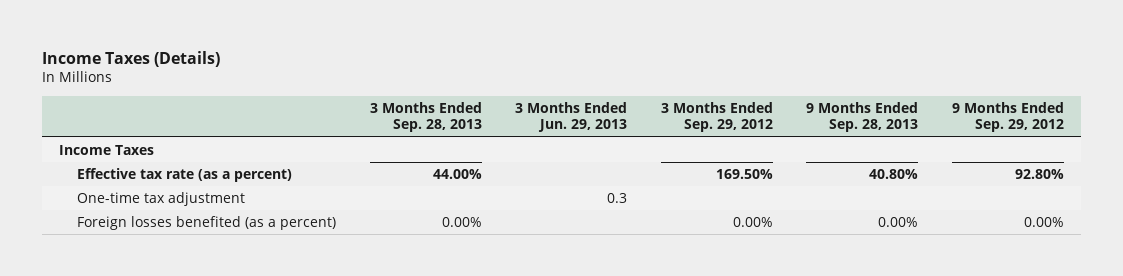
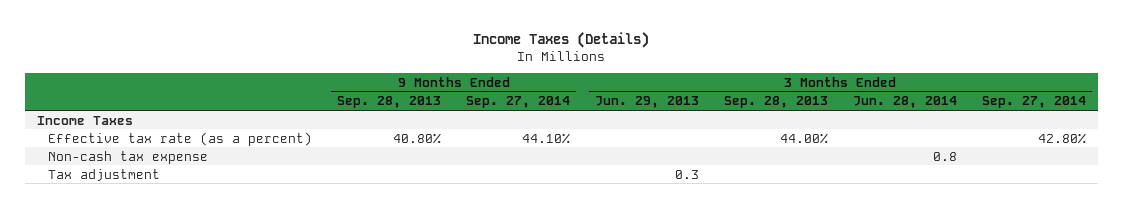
[660,101,773,133] 3 Months Ended Sep. 29, 2012 -> none
[952,101,1065,133] 9 Months Ended Sep. 29, 2012 -> none
none -> [466,96,571,109] Sep. 27, 2014
none -> [852,96,957,109] Jun. 28, 2014
none -> [981,96,1086,109] Sep. 27, 2014
[77,215,337,230] Foreign losses benefited (as a percent) -> none
none -> [48,150,209,164] Non-cash tax expense
[77,191,246,206] One-time tax adjustment -> [48,168,161,181] Tax adjustment

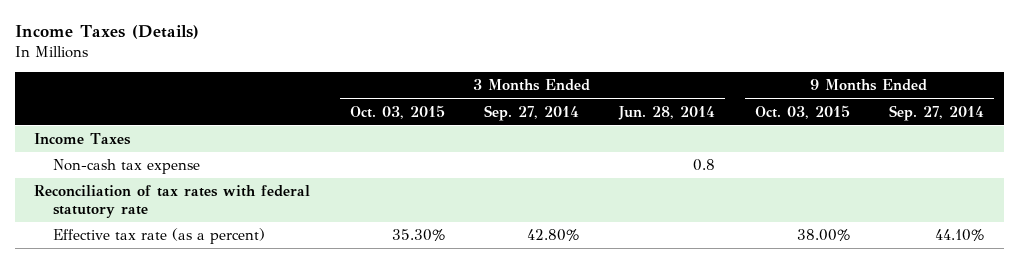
[337,96,442,109] Sep. 28, 2013 -> none
[595,96,700,109] Jun. 29, 2013 -> none
[723,96,828,109] Sep. 28, 2013 -> none
none -> [349,104,445,119] Oct. 03, 2015
none -> [754,104,850,119] Oct. 03, 2015
[48,168,161,181] Tax adjustment -> none
none -> [34,185,311,219] Reconciliation of tax rates with federal statutory rate
[48,131,313,146] Effective tax rate (as a percent) -> [52,228,265,245] Effective tax rate (as a percent)

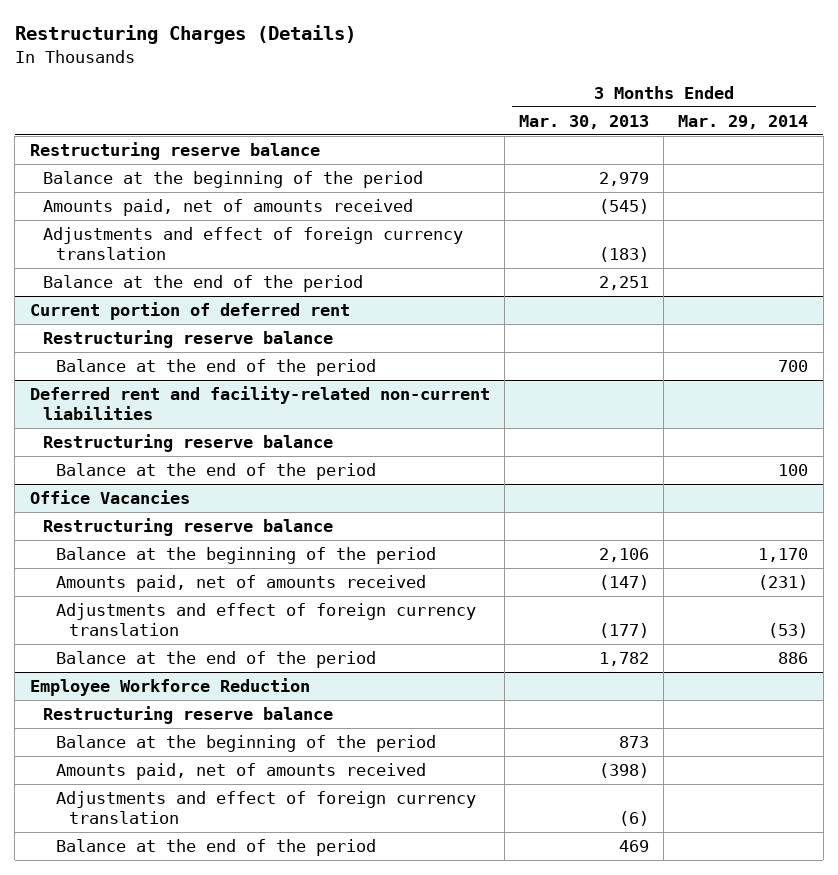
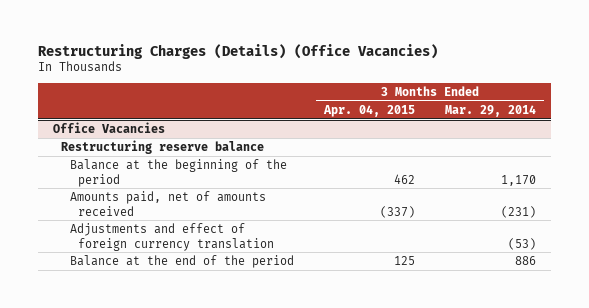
[14,25,356,45] Restructuring Charges (Details) -> [37,43,438,59] Restructuring Charges (Details) (Office Vacancies)
[519,114,650,129] Mar. 30, 2013 -> none
none -> [322,104,415,117] Apr. 04, 2015
[29,141,320,160] Restructuring reserve balance -> none
[42,170,423,188] Balance at the beginning of the period -> none
[42,198,413,216] Amounts paid, net of amounts received -> none
[42,226,463,260] Adjustments and effect of foreign currency translation -> none
[42,274,363,292] Balance at the end of the period -> none
[29,301,350,320] Current portion of deferred rent -> none
[42,329,333,348] Restructuring reserve balance -> none
[55,358,376,376] Balance at the end of the period -> none
[29,385,490,420] Deferred rent and facility-related non-current liabilities -> none
[42,433,333,452] Restructuring reserve balance -> none
[55,462,376,480] Balance at the end of the period -> none
[29,677,310,696] Employee Workforce Reduction -> none
[42,705,333,724] Restructuring reserve balance -> none
[55,734,436,752] Balance at the beginning of the period -> none
[55,762,426,780] Amounts paid, net of amounts received -> none
[55,790,476,824] Adjustments and effect of foreign currency translation -> none
[55,838,376,856] Balance at the end of the period -> none

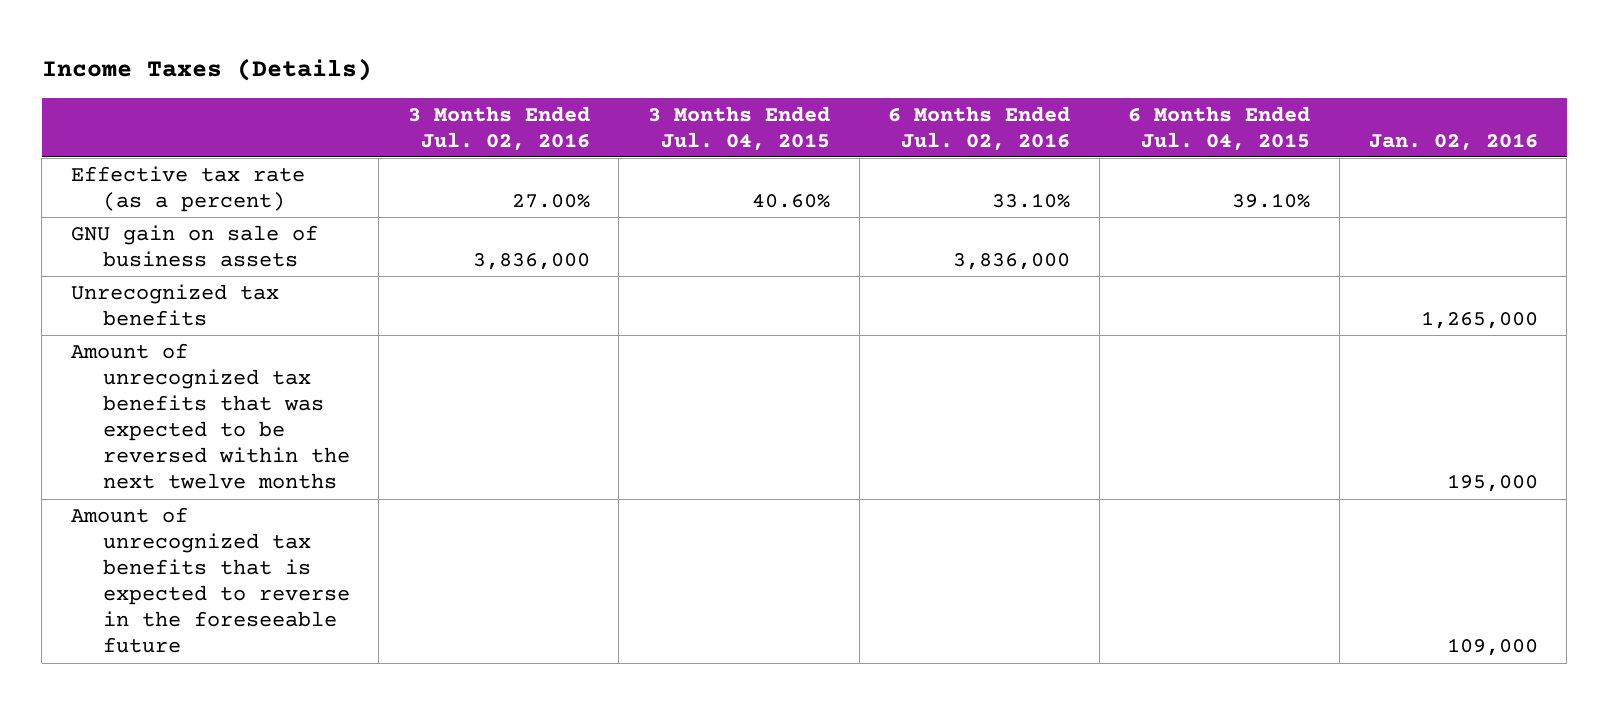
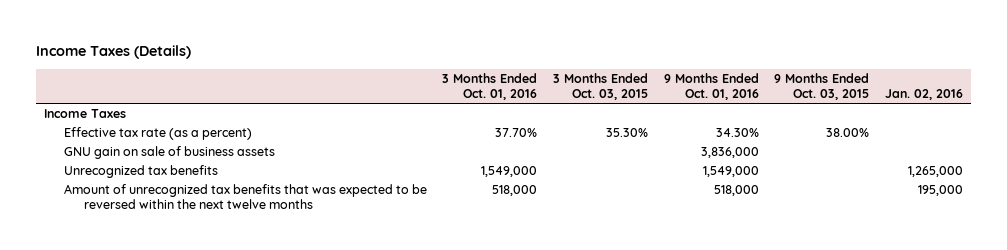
[407,105,590,151] 3 Months Ended Jul. 02, 2016 -> none
[647,105,830,151] 3 Months Ended Jul. 04, 2015 -> none
[888,105,1071,151] 6 Months Ended Jul. 02, 2016 -> none
[1128,105,1311,151] 6 Months Ended Jul. 04, 2015 -> none
none -> [442,72,538,101] 3 Months Ended Oct. 01, 2016
none -> [553,72,649,101] 3 Months Ended Oct. 03, 2015
none -> [663,72,759,101] 9 Months Ended Oct. 01, 2016
none -> [774,72,870,101] 9 Months Ended Oct. 03, 2015
none -> [44,108,127,118] Income Taxes
[71,506,350,654] Amount of unrecognized tax benefits that is expected to reverse in the foreseeable future -> none

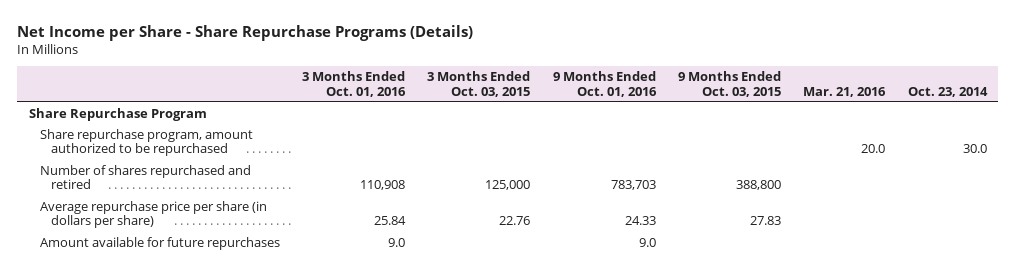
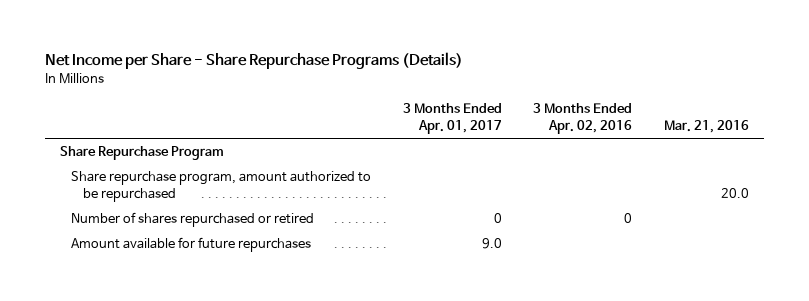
[302,71,407,97] 3 Months Ended Oct. 01, 2016 -> none
[427,71,531,97] 3 Months Ended Oct. 03, 2015 -> none
[552,71,657,97] 9 Months Ended Oct. 01, 2016 -> none
[677,71,781,97] 9 Months Ended Oct. 03, 2015 -> none
[907,86,988,97] Oct. 23, 2014 -> none
none -> [402,103,502,135] 3 Months Ended Apr. 01, 2017
none -> [533,103,633,135] 3 Months Ended Apr. 02, 2016
[39,201,267,229] Average repurchase price per share (in dollars per share) -> none
[39,165,251,190] Number of shares repurchased and retired -> [71,212,315,228] Number of shares repurchased or retired

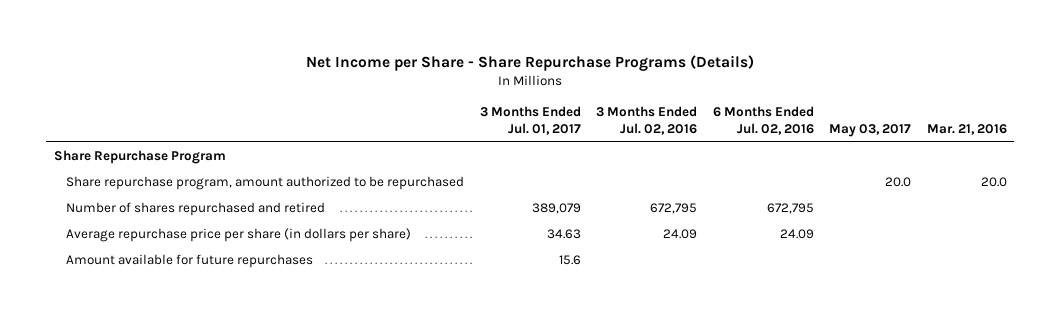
[402,103,502,135] 3 Months Ended Apr. 01, 2017 -> none
[533,103,633,135] 3 Months Ended Apr. 02, 2016 -> none
none -> [479,105,581,136] 3 Months Ended Jul. 01, 2017
none -> [596,105,698,136] 3 Months Ended Jul. 02, 2016
none -> [712,105,814,136] 6 Months Ended Jul. 02, 2016
none -> [829,124,912,138] May 03, 2017
[71,212,315,228] Number of shares repurchased or retired -> [66,202,326,217] Number of shares repurchased and retired
none -> [66,228,412,243] Average repurchase price per share (in dollars per share)

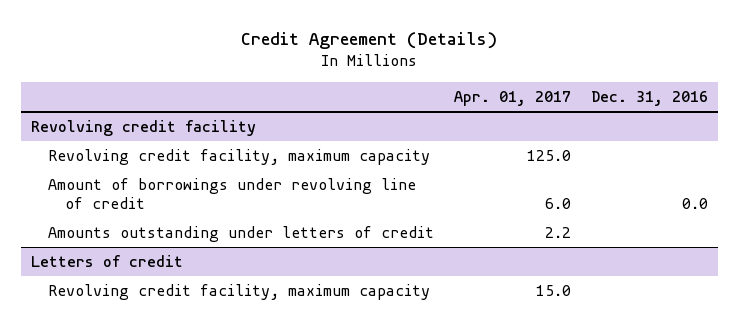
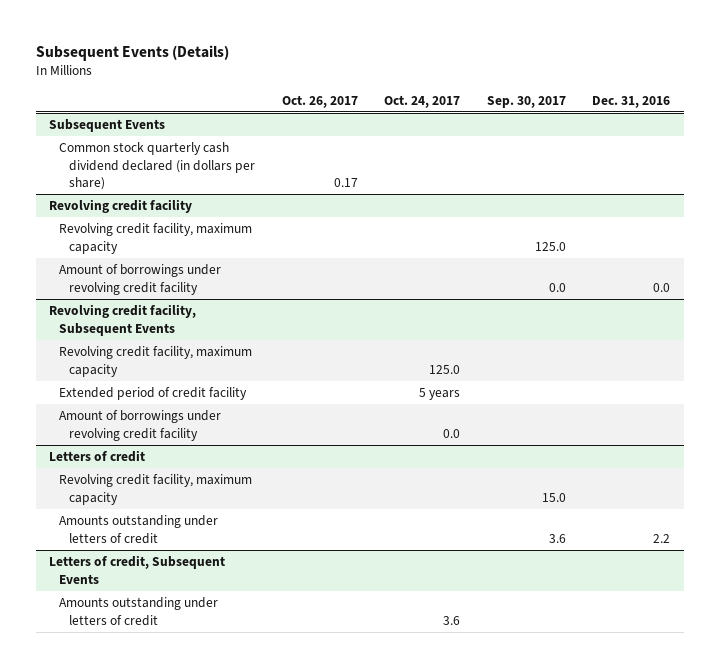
[241,32,498,50] Credit Agreement (Details) -> [35,44,229,61] Subsequent Events (Details)
[453,91,571,107] Apr. 01, 2017 -> none
none -> [281,94,358,108] Oct. 26, 2017
none -> [384,94,461,108] Oct. 24, 2017
none -> [486,95,566,108] Sep. 30, 2017
none -> [49,119,166,133] Subsequent Events
none -> [59,142,255,191] Common stock quarterly cash dividend declared (in dollars per share)
[47,226,434,243] Amounts outstanding under letters of credit -> none
[47,178,416,209] Amount of borrowings under revolving line of credit -> [59,264,222,295] Amount of borrowings under revolving credit facility
none -> [49,304,197,336] Revolving credit facility, Subsequent Events
none -> [59,346,253,377] Revolving credit facility, maximum capacity
none -> [59,387,248,401] Extended period of credit facility
none -> [59,410,222,441] Amount of borrowings under revolving credit facility
none -> [59,515,219,544] Amounts outstanding under letters of credit
none -> [49,555,226,584] Letters of credit, Subsequent Events
none -> [59,597,219,626] Amounts outstanding under letters of credit

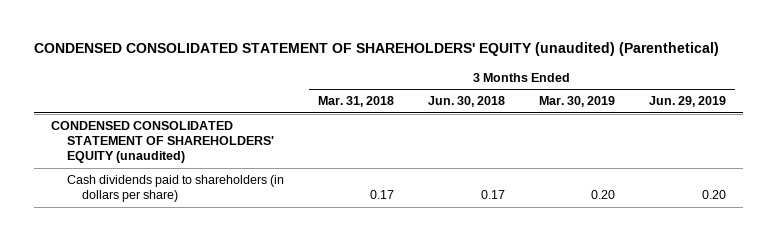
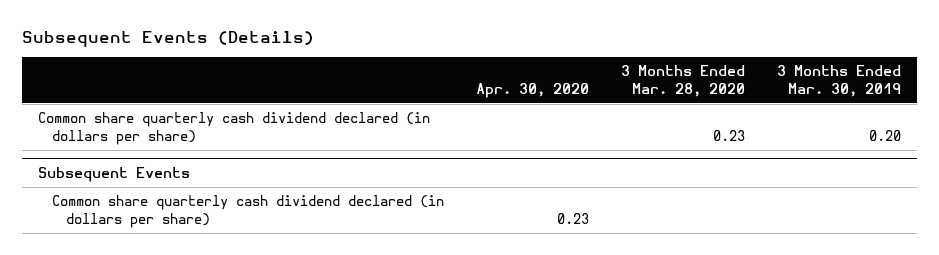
[34,42,720,57] CONDENSED CONSOLIDATED STATEMENT OF SHAREHOLDERS' EQUITY (unaudited) (Parenthetical) -> [22,31,315,48] Subsequent Events (Details)
[317,96,394,108] Mar. 31, 2018 -> none
[427,96,505,108] Jun. 30, 2018 -> none
[649,96,727,108] Jun. 29, 2019 -> none
none -> [476,82,590,98] Apr. 30, 2020
none -> [621,65,746,97] 3 Months Ended Mar. 28, 2020
[51,121,274,164] CONDENSED CONSOLIDATED STATEMENT OF SHAREHOLDERS' EQUITY (unaudited) -> none
[66,175,284,203] Cash dividends paid to shareholders (in dollars per share) -> [38,112,431,145] Common share quarterly cash dividend declared (in dollars per share)
none -> [38,166,191,182] Subsequent Events
none -> [52,195,445,228] Common share quarterly cash dividend declared (in dollars per share)

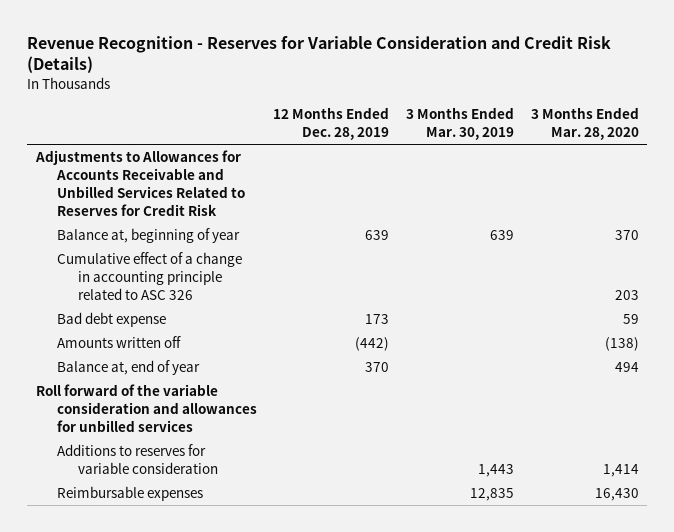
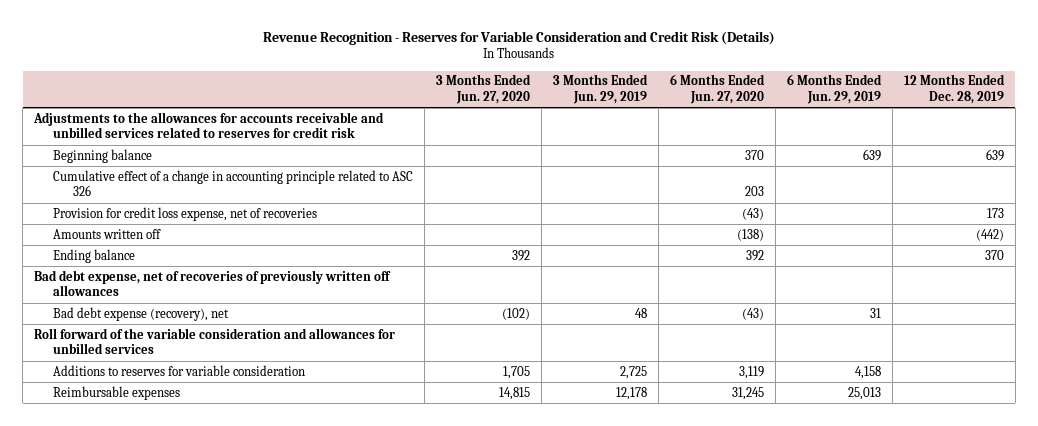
[406,107,515,141] 3 Months Ended Mar. 30, 2019 -> none
[530,107,639,141] 3 Months Ended Mar. 28, 2020 -> none
none -> [436,74,532,104] 3 Months Ended Jun. 27, 2020
none -> [553,74,649,104] 3 Months Ended Jun. 29, 2019
none -> [670,74,766,104] 6 Months Ended Jun. 27, 2020
none -> [786,74,882,104] 6 Months Ended Jun. 29, 2019
[34,150,245,216] Adjustments to Allowances for Accounts Receivable and Unbilled Services Related to Reserves for Credit Risk -> [33,111,385,139] Adjustments to the allowances for accounts receivable and unbilled services related to reserves for credit risk
[56,228,240,244] Balance at, beginning of year -> [53,148,153,163] Beginning balance
[56,312,166,328] Bad debt expense -> [53,206,318,221] Provision for credit loss expense, net of recoveries
[56,360,200,376] Balance at, end of year -> [53,248,136,263] Ending balance
none -> [34,269,392,297] Bad debt expense, net of recoveries of previously written off allowances
none -> [53,306,230,321] Bad debt expense (recovery), net

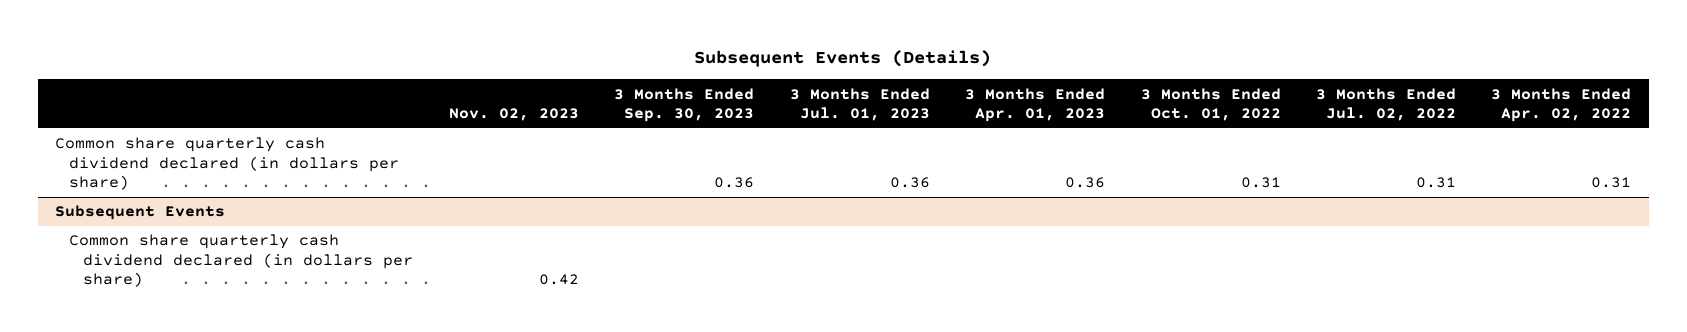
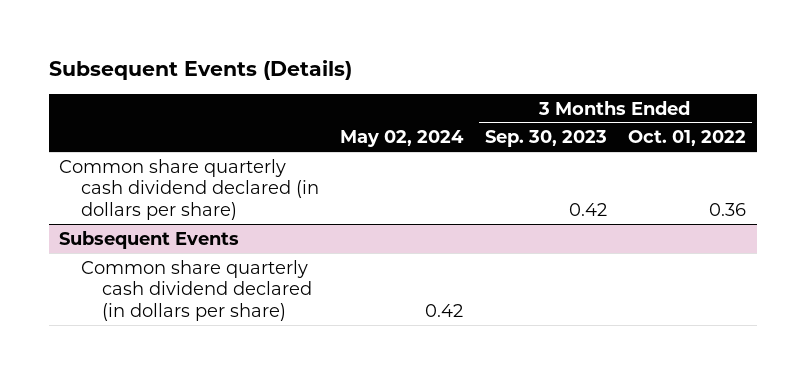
[448,107,579,121] Nov. 02, 2023 -> none
[789,87,930,121] 3 Months Ended Jul. 01, 2023 -> none
[965,87,1106,122] 3 Months Ended Apr. 01, 2023 -> none
[1315,87,1456,121] 3 Months Ended Jul. 02, 2022 -> none
[1491,87,1632,122] 3 Months Ended Apr. 02, 2022 -> none
none -> [340,130,465,148] May 02, 2024
[714,176,755,188] 0.36 -> [568,203,607,217] 0.42
[1240,176,1281,188] 0.31 -> [709,203,747,217] 0.36

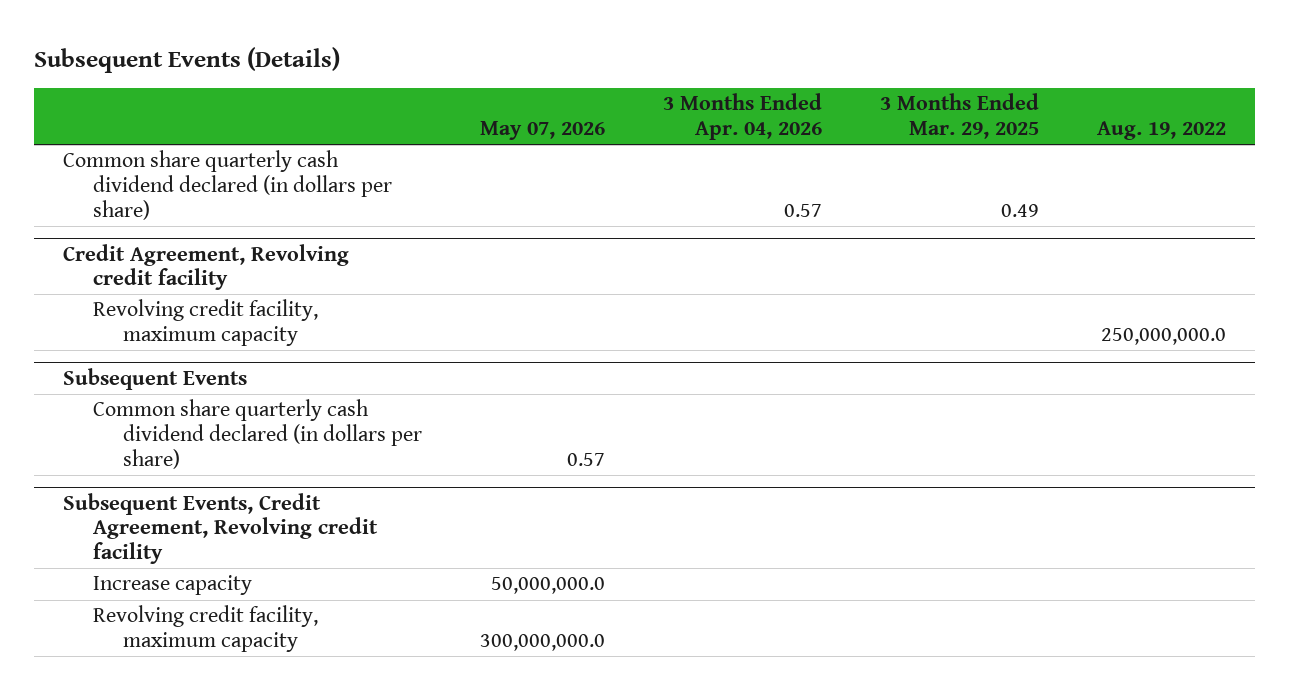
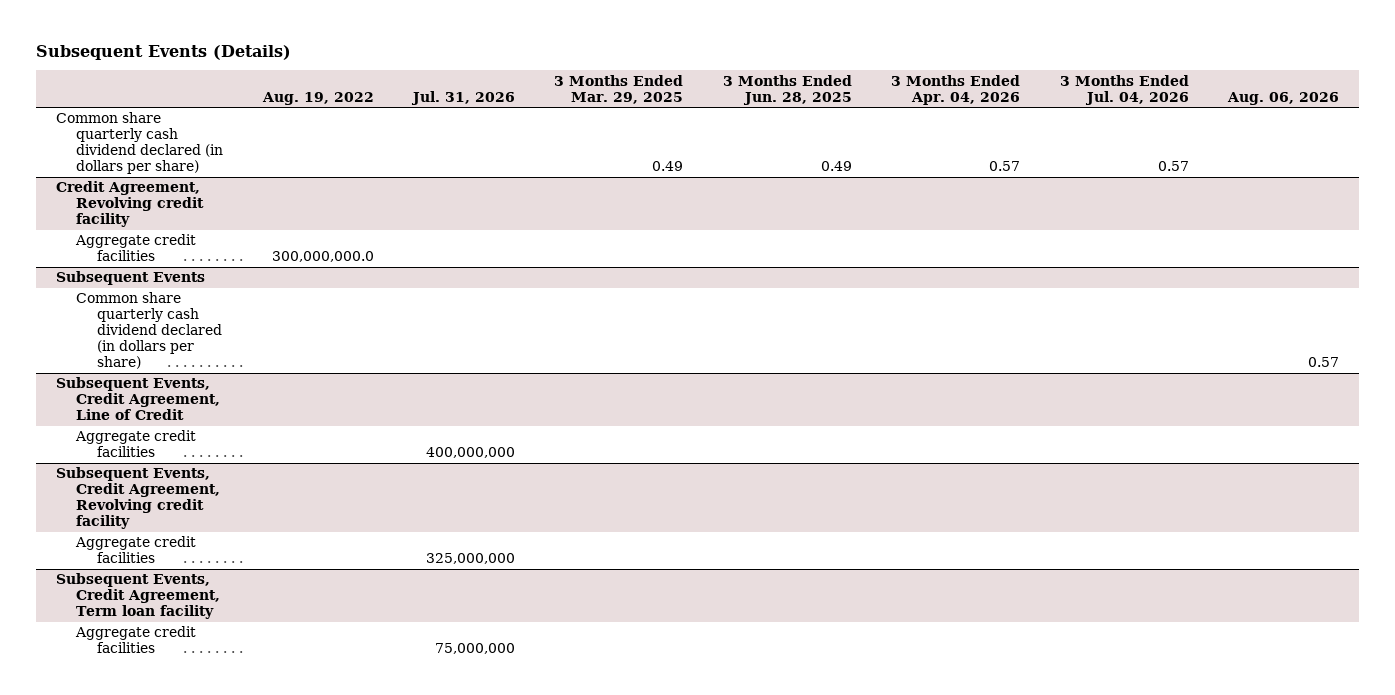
[479,120,605,140] May 07, 2026 -> none
none -> [411,90,516,105] Jul. 31, 2026
none -> [722,74,852,105] 3 Months Ended Jun. 28, 2025
none -> [1059,74,1189,105] 3 Months Ended Jul. 04, 2026
none -> [1226,91,1339,105] Aug. 06, 2026
[92,299,318,346] Revolving credit facility, maximum capacity -> none
none -> [75,234,197,262] Aggregate credit facilities
none -> [56,377,221,421] Subsequent Events, Credit Agreement, Line of Credit
none -> [75,430,197,458] Aggregate credit facilities
[92,575,252,596] Increase capacity -> none
[92,605,318,652] Revolving credit facility, maximum capacity -> [75,536,197,564] Aggregate credit facilities
none -> [56,573,221,620] Subsequent Events, Credit Agreement, Term loan facility
none -> [75,626,197,654] Aggregate credit facilities

